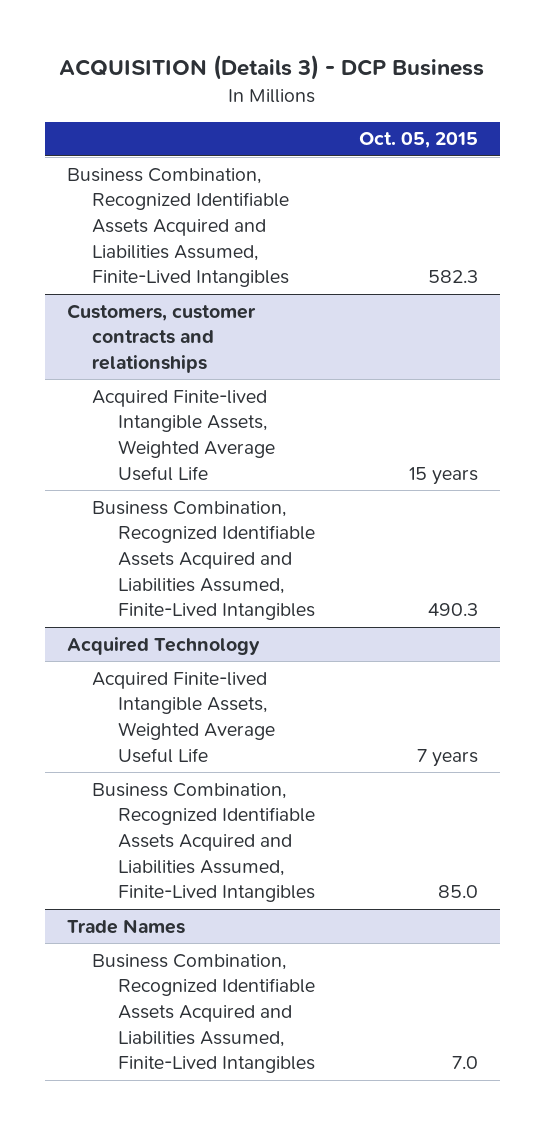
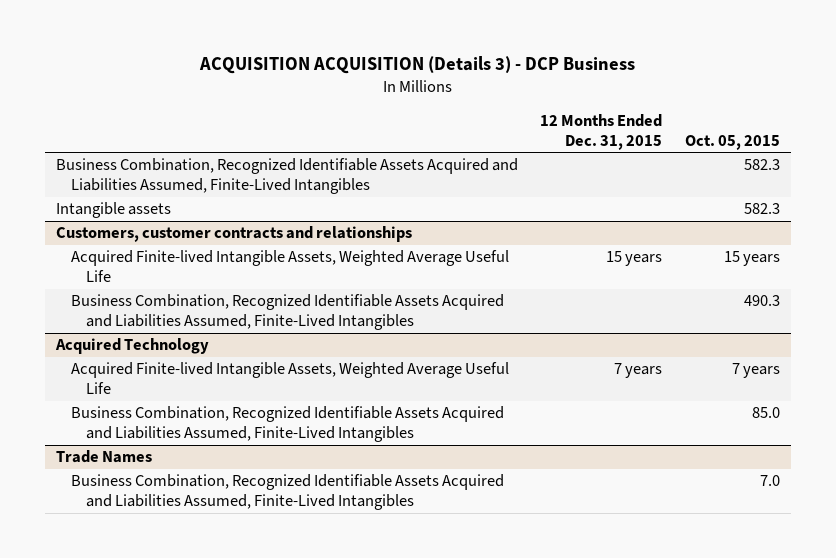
[59,55,485,81] ACQUISITION (Details 3) - DCP Business -> [198,56,635,75] ACQUISITION ACQUISITION (Details 3) - DCP Business
none -> [540,113,663,150] 12 Months Ended Dec. 31, 2015
none -> [56,202,172,219] Intangible assets

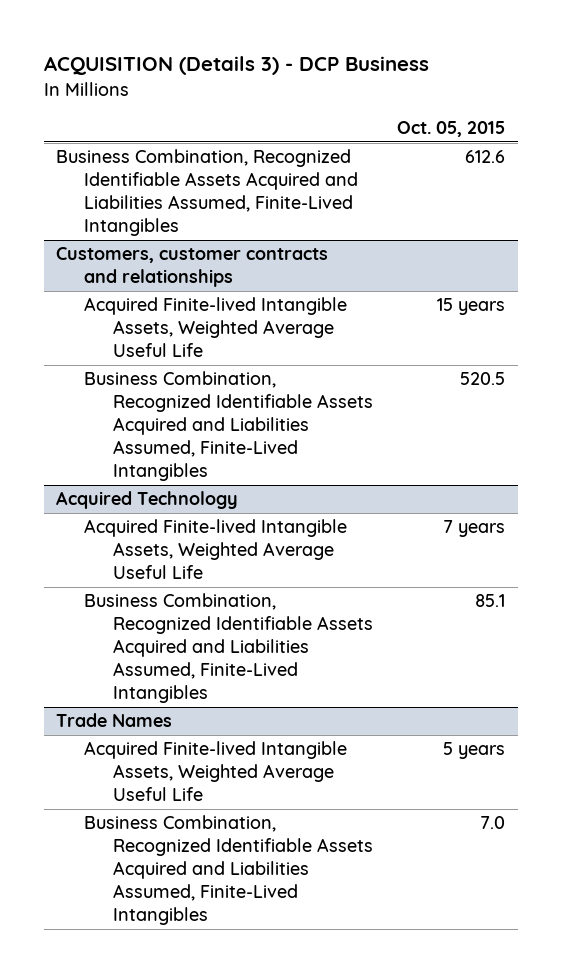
[198,56,635,75] ACQUISITION ACQUISITION (Details 3) - DCP Business -> [43,56,429,76] ACQUISITION (Details 3) - DCP Business
[540,113,663,150] 12 Months Ended Dec. 31, 2015 -> none
[56,202,172,219] Intangible assets -> none
[743,159,780,171] 582.3 -> [465,150,506,164] 612.6
[743,295,780,307] 490.3 -> [460,372,506,386] 520.5
[751,407,780,419] 85.0 -> [475,594,506,608] 85.1
none -> [84,741,348,802] Acquired Finite-lived Intangible Assets, Weighted Average Useful Life

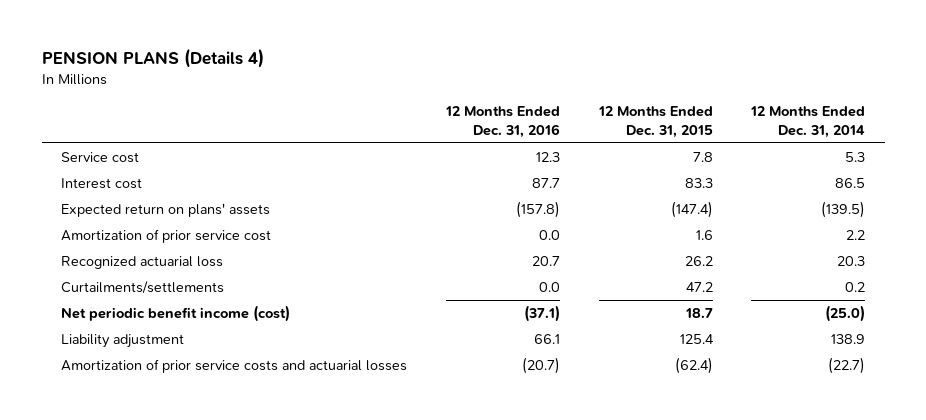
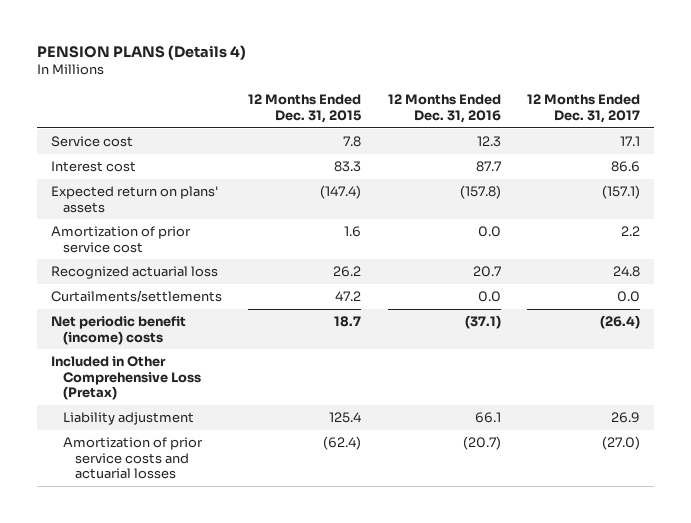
[750,106,866,138] 12 Months Ended Dec. 31, 2014 -> none
none -> [527,94,641,123] 12 Months Ended Dec. 31, 2017
[60,304,290,322] Net periodic benefit income (cost) -> [50,316,186,345] Net periodic benefit (income) costs
none -> [50,356,201,401] Included in Other Comprehensive Loss (Pretax)

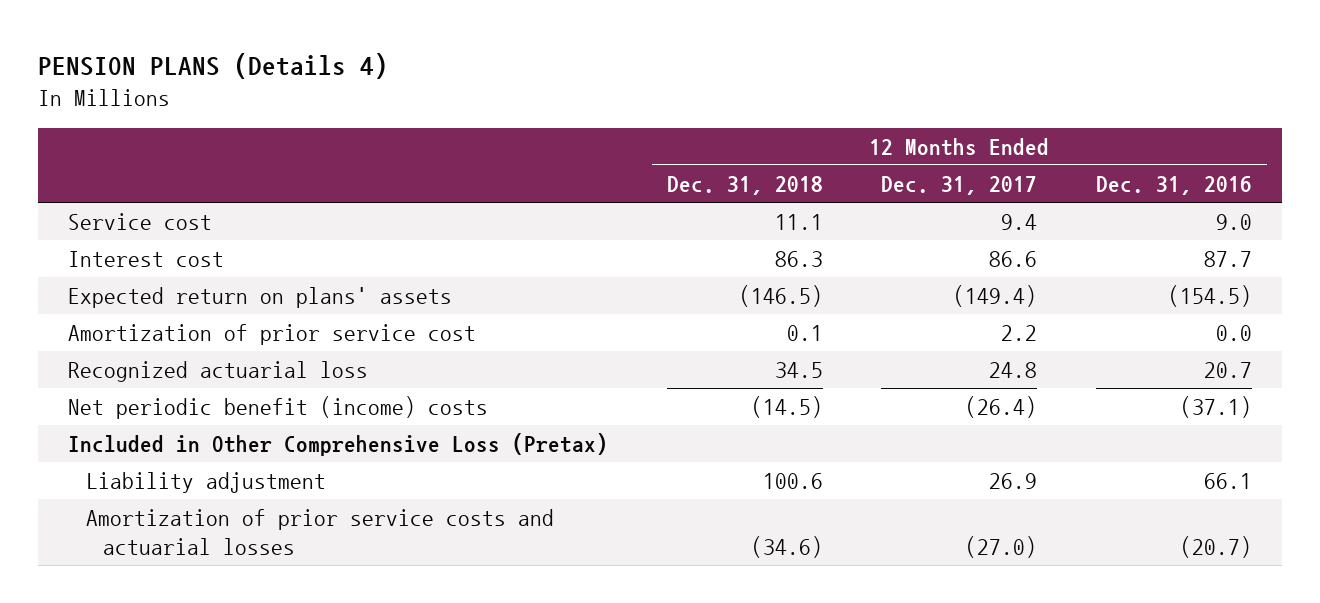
[248,94,362,123] 12 Months Ended Dec. 31, 2015 -> none
none -> [666,175,823,195] Dec. 31, 2018
[476,136,501,148] 12.3 -> [1216,213,1253,230] 9.0
[620,136,641,147] 17.1 -> [1001,213,1038,230] 9.4
[459,185,501,200] (157.8) -> [1168,284,1253,307] (154.5)
[602,185,641,200] (157.1) -> [953,284,1038,307] (149.4)
[50,290,222,303] Curtailments/settlements -> none

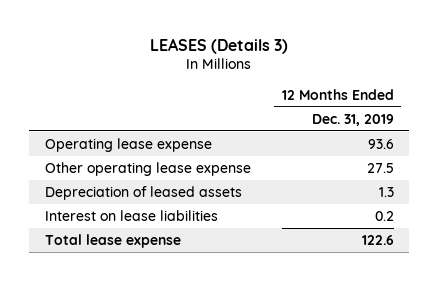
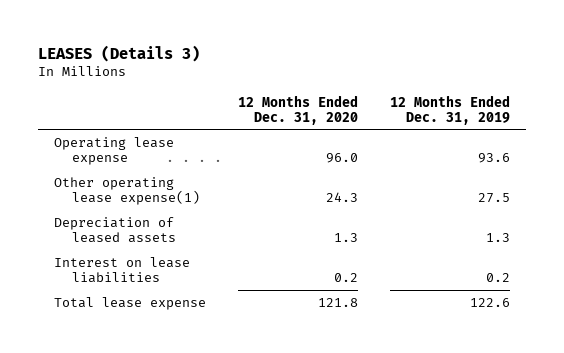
none -> [238,94,359,125] 12 Months Ended Dec. 31, 2020
[44,161,251,176] Other operating lease expense -> [54,176,200,206] Other operating lease expense(1)

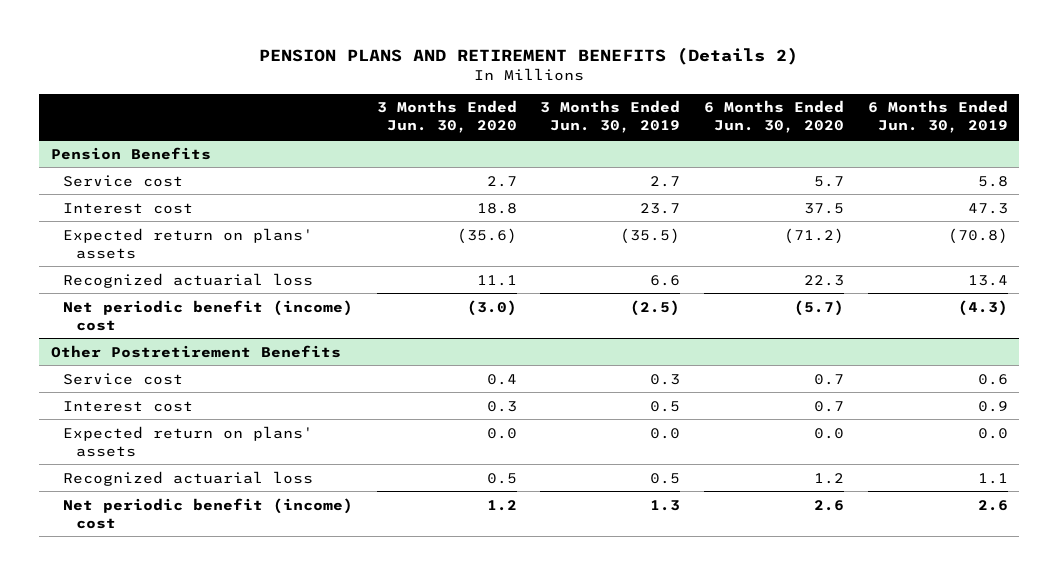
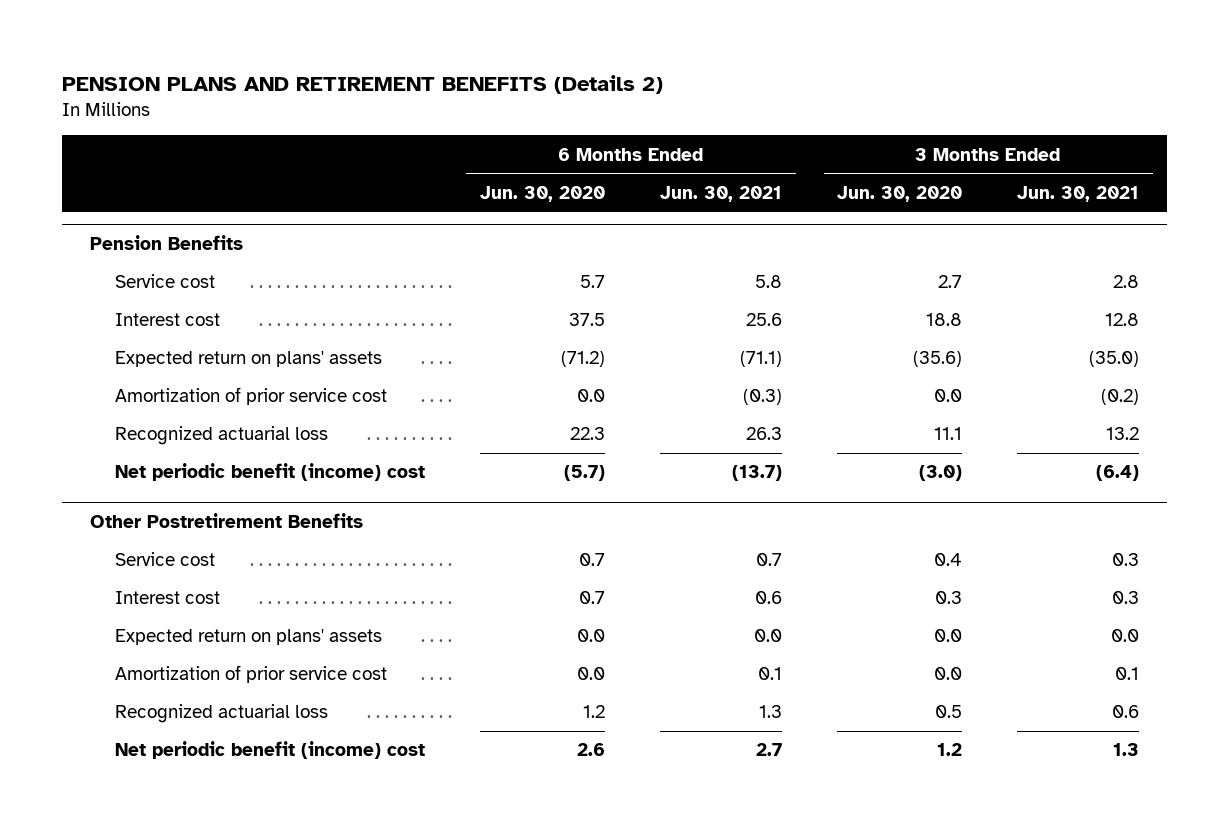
[540,100,681,134] 3 Months Ended Jun. 30, 2019 -> none
[867,100,1008,134] 6 Months Ended Jun. 30, 2019 -> none
none -> [660,185,783,202] Jun. 30, 2021
none -> [1017,185,1140,202] Jun. 30, 2021
none -> [114,387,387,406] Amortization of prior service cost
none -> [114,665,387,684] Amortization of prior service cost

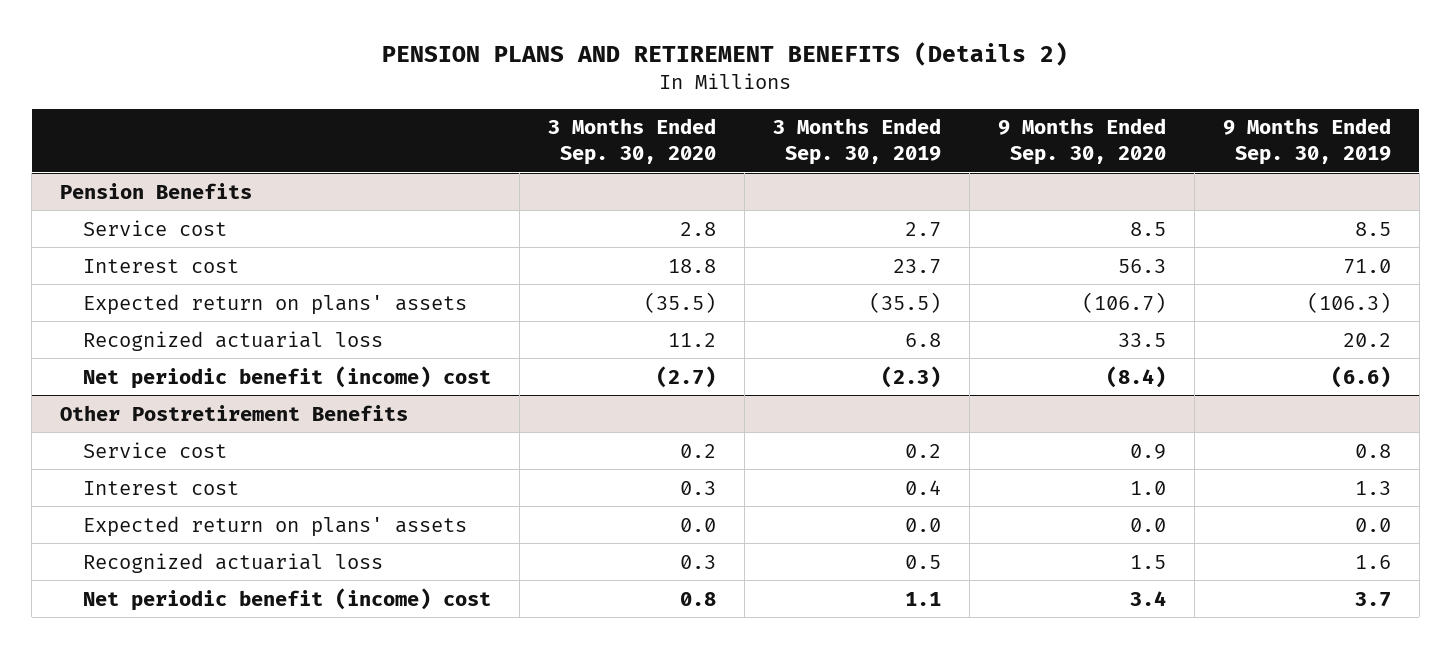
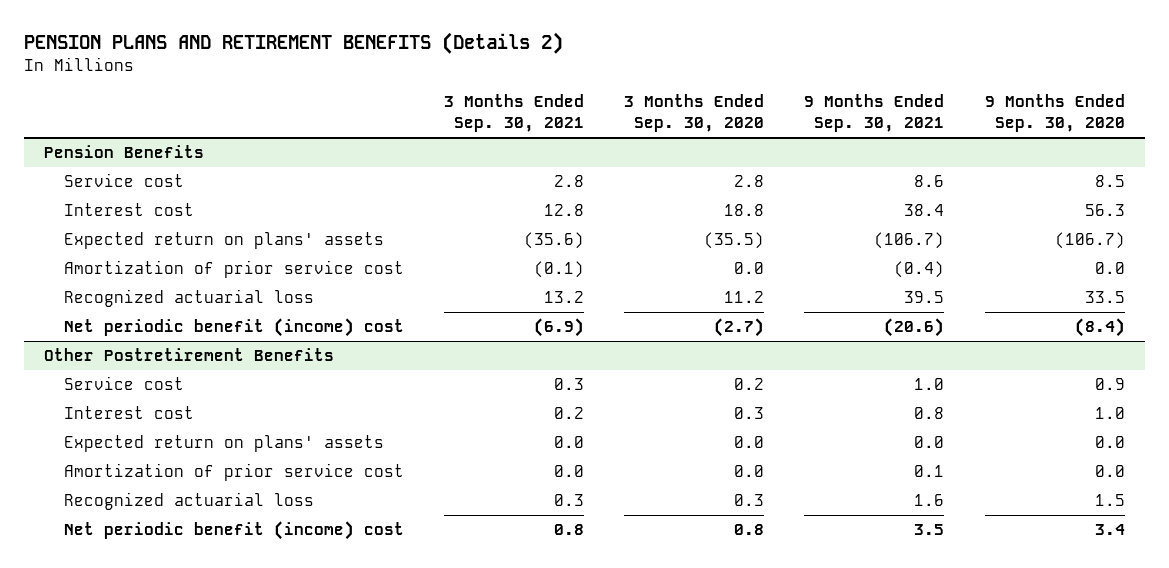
[773,118,942,165] 3 Months Ended Sep. 30, 2019 -> none
[1222,118,1391,165] 9 Months Ended Sep. 30, 2019 -> none
none -> [443,94,584,133] 3 Months Ended Sep. 30, 2021
none -> [804,94,945,133] 9 Months Ended Sep. 30, 2021
none -> [63,260,404,279] Amortization of prior service cost
none -> [63,463,404,482] Amortization of prior service cost

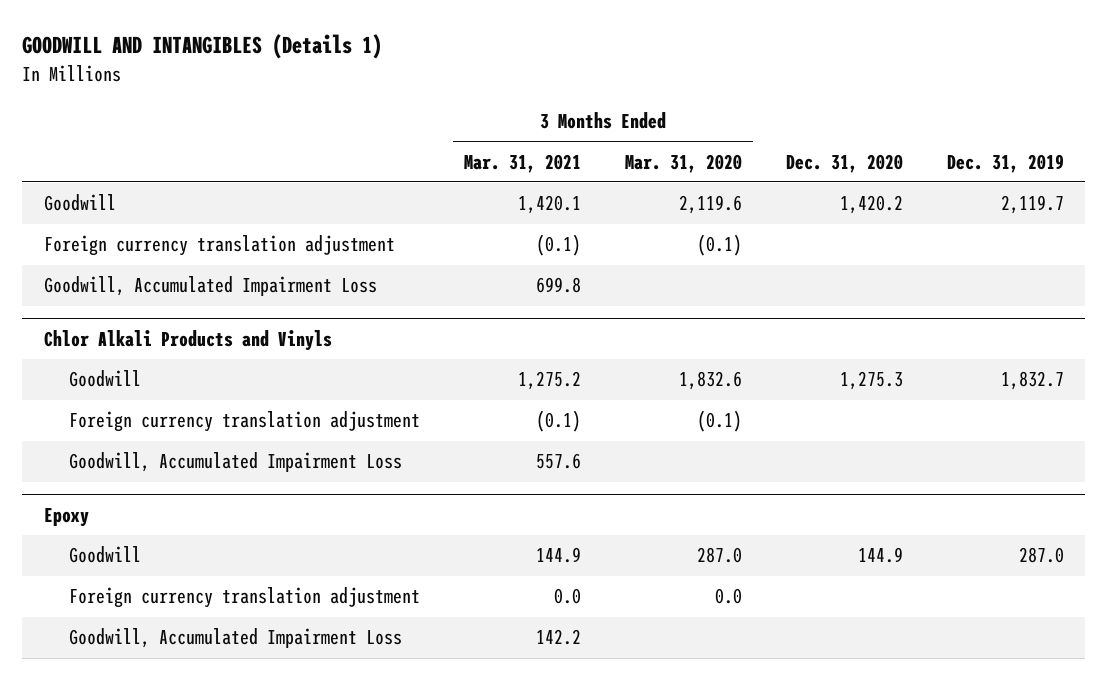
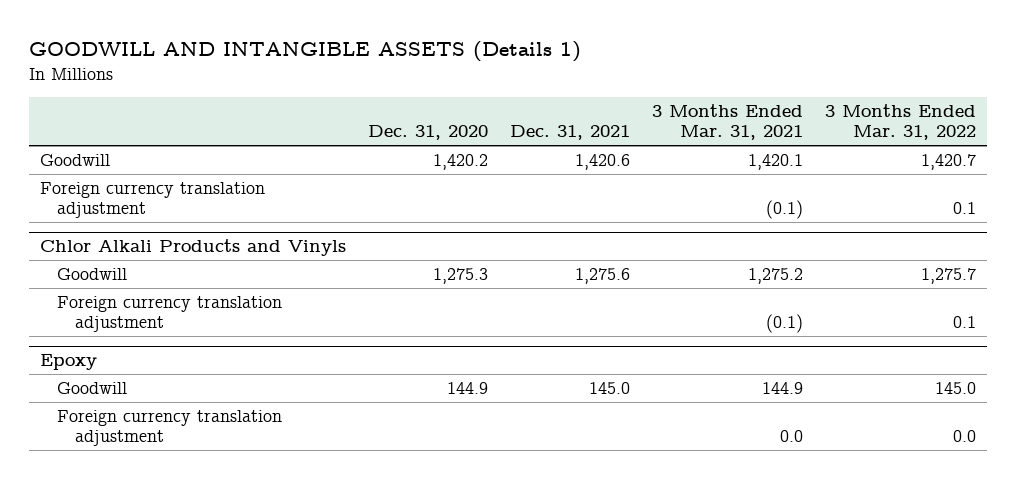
[22,34,383,60] GOODWILL AND INTANGIBLES (Details 1) -> [28,40,581,62] GOODWILL AND INTANGIBLE ASSETS (Details 1)
[624,153,742,173] Mar. 31, 2020 -> none
[946,153,1064,173] Dec. 31, 2019 -> none
none -> [509,125,630,141] Dec. 31, 2021
none -> [824,104,976,141] 3 Months Ended Mar. 31, 2022
[44,276,378,297] Goodwill, Accumulated Impairment Loss -> none
[69,452,403,473] Goodwill, Accumulated Impairment Loss -> none
[69,628,403,649] Goodwill, Accumulated Impairment Loss -> none

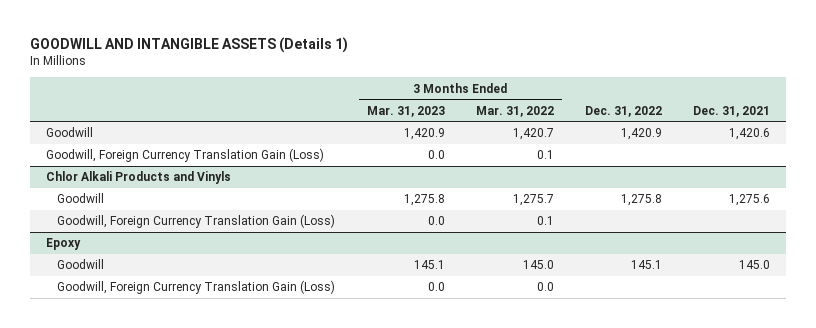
[367,125,488,141] Dec. 31, 2020 -> none
[651,104,803,141] 3 Months Ended Mar. 31, 2021 -> none
none -> [366,105,445,117] Mar. 31, 2023
none -> [585,105,663,117] Dec. 31, 2022
[39,181,265,219] Foreign currency translation adjustment -> [45,148,324,163] Goodwill, Foreign Currency Translation Gain (Loss)
[57,295,283,333] Foreign currency translation adjustment -> [57,214,336,229] Goodwill, Foreign Currency Translation Gain (Loss)
[57,409,283,447] Foreign currency translation adjustment -> [57,280,336,295] Goodwill, Foreign Currency Translation Gain (Loss)

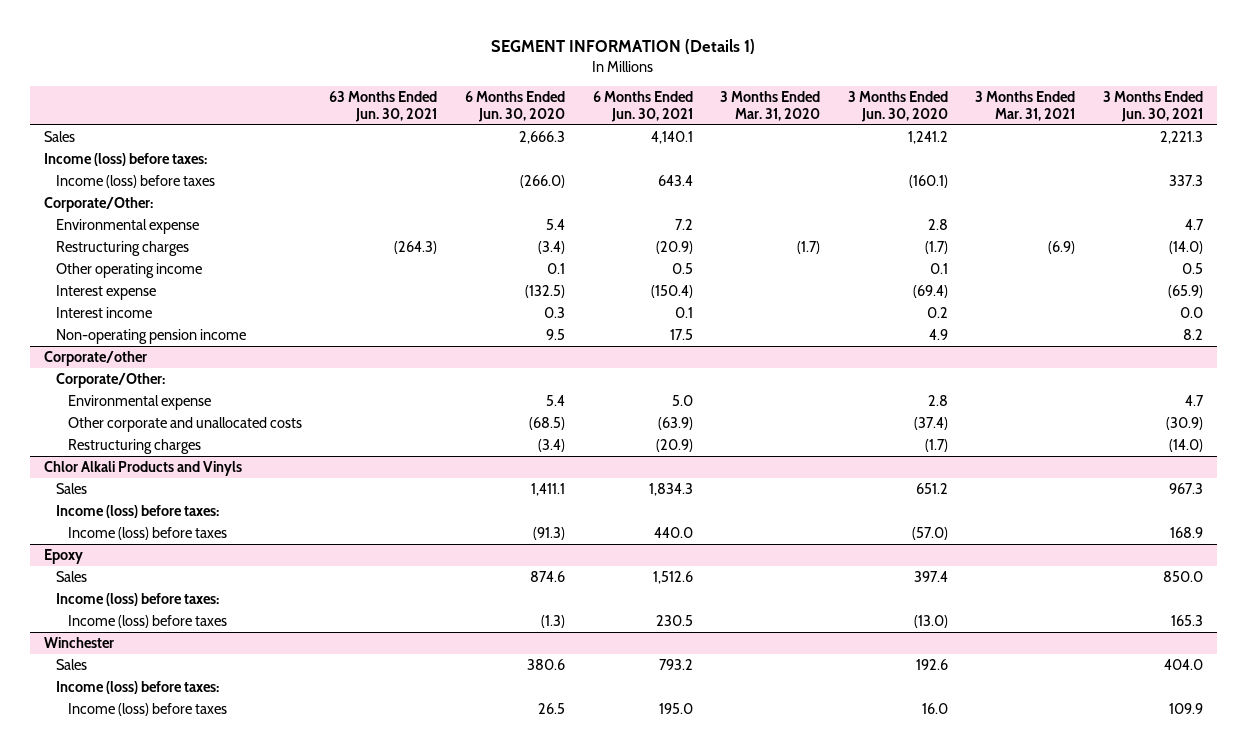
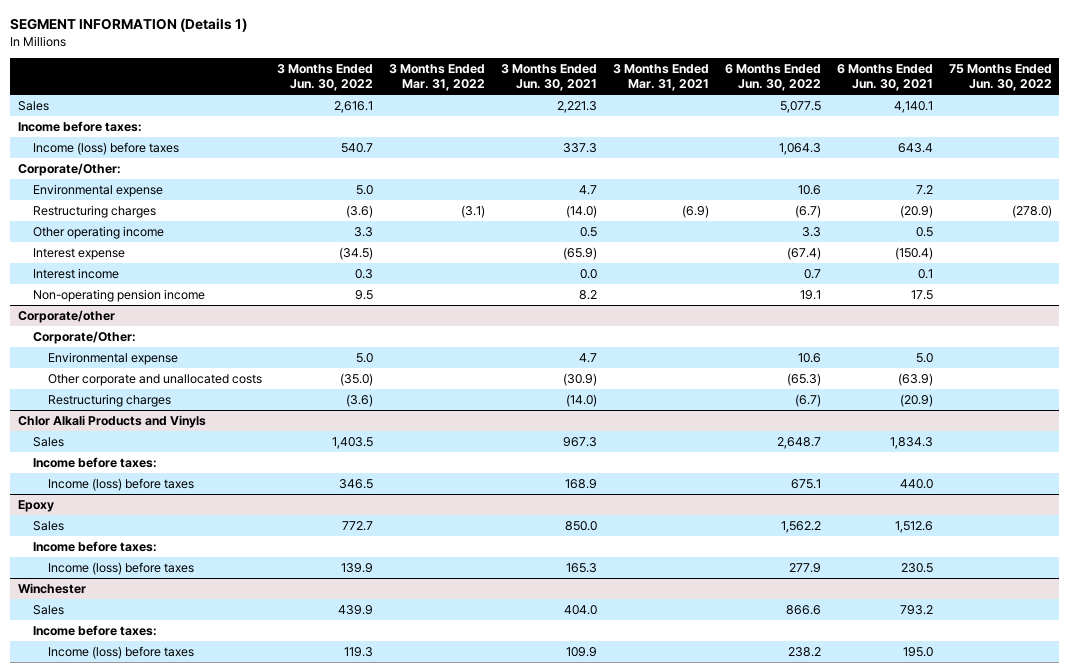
[329,90,438,123] 63 Months Ended Jun. 30, 2021 -> none
[465,90,566,123] 6 Months Ended Jun. 30, 2020 -> none
[720,90,821,122] 3 Months Ended Mar. 31, 2020 -> none
[847,90,948,123] 3 Months Ended Jun. 30, 2020 -> none
none -> [277,63,374,91] 3 Months Ended Jun. 30, 2022
none -> [389,63,486,91] 3 Months Ended Mar. 31, 2022
none -> [724,63,821,91] 6 Months Ended Jun. 30, 2022
none -> [948,63,1052,91] 75 Months Ended Jun. 30, 2022
[43,152,207,166] Income (loss) before taxes: -> [17,121,142,133] Income before taxes:
[55,504,219,518] Income (loss) before taxes: -> [32,457,157,469] Income before taxes:
[55,592,219,606] Income (loss) before taxes: -> [32,541,157,553] Income before taxes:
[55,680,219,694] Income (loss) before taxes: -> [32,625,157,637] Income before taxes:

